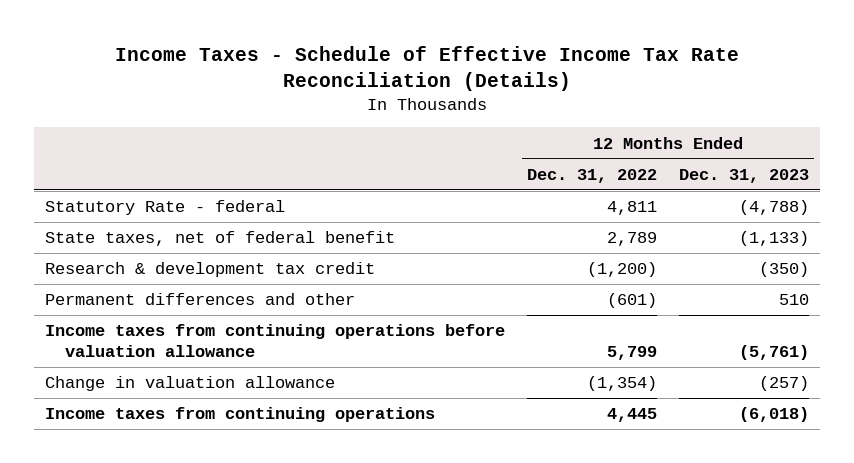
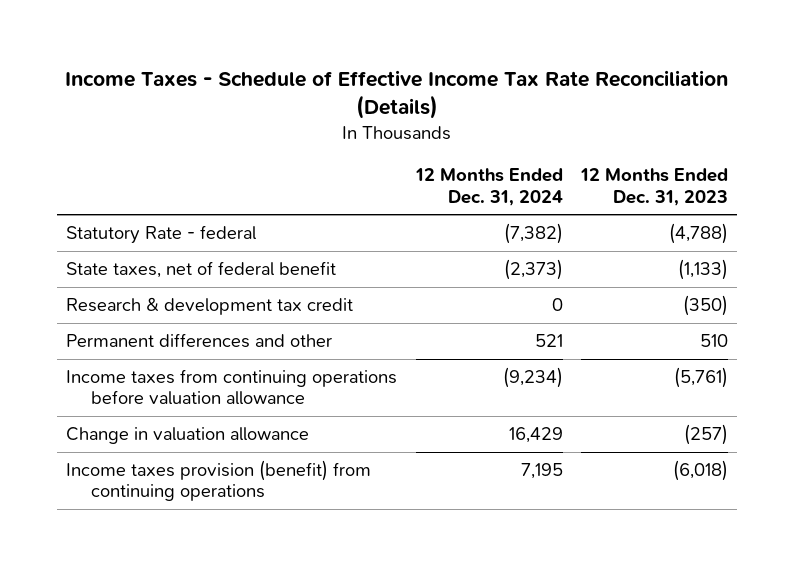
[527,168,658,183] Dec. 31, 2022 -> none
none -> [414,168,563,206] 12 Months Ended Dec. 31, 2024
[45,407,436,423] Income taxes from continuing operations -> [66,460,372,502] Income taxes provision (benefit) from continuing operations

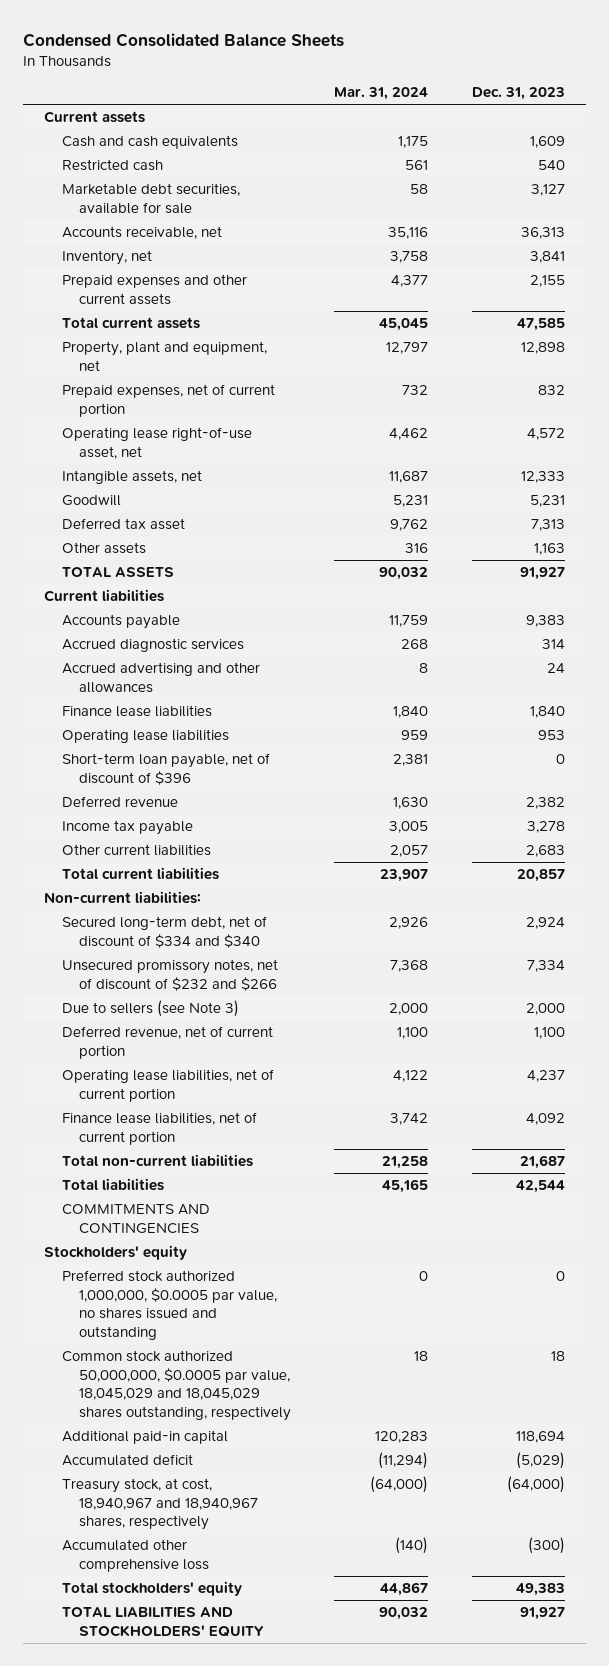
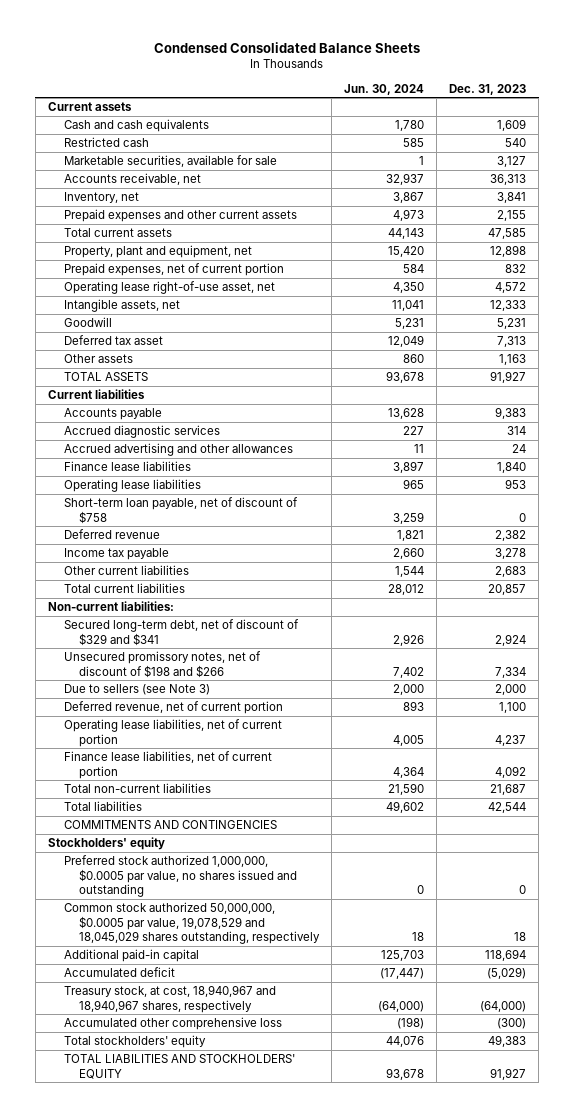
[334,87,429,101] Mar. 31, 2024 -> none
none -> [344,83,425,95] Jun. 30, 2024
[61,183,240,214] Marketable debt securities, available for sale -> [63,155,277,168] Marketable securities, available for sale
[61,753,270,785] Short-term loan payable, net of discount of $396 -> [63,497,298,524] Short-term loan payable, net of discount of $758
[61,916,267,948] Secured long-term debt, net of discount of $334 and $340 -> [63,619,299,646] Secured long-term debt, net of discount of $329 and $341
[61,959,278,991] Unsecured promissory notes, net of discount of $232 and $266 -> [63,651,261,678] Unsecured promissory notes, net of discount of $198 and $266
[61,1350,292,1421] Common stock authorized 50,000,000, $0.0005 par value, 18,045,029 and 18,045,029 shares outstanding, respectively -> [63,902,321,945] Common stock authorized 50,000,000, $0.0005 par value, 19,078,529 and 18,045,029 shares outstanding, respectively

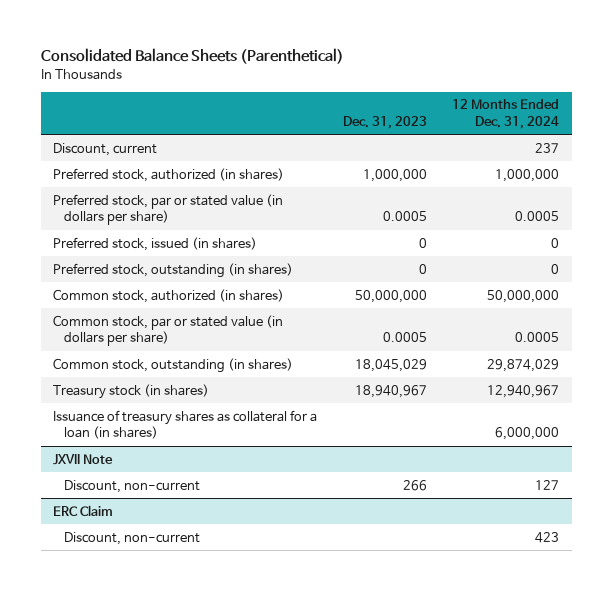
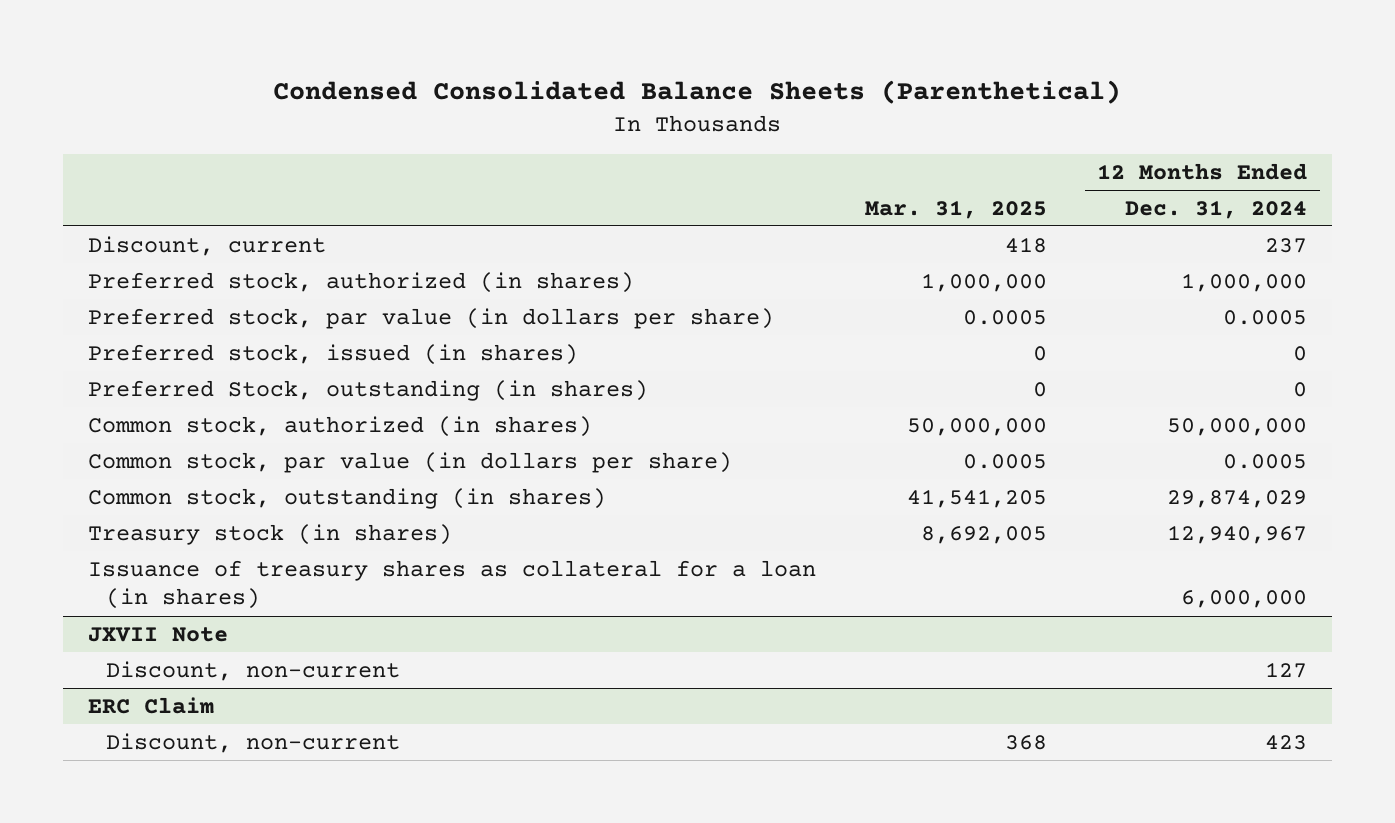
[40,47,344,64] Consolidated Balance Sheets (Parenthetical) -> [273,80,1122,105] Condensed Consolidated Balance Sheets (Parenthetical)
[342,116,427,130] Dec. 31, 2023 -> none
none -> [865,199,1048,219] Mar. 31, 2025
[53,193,284,226] Preferred stock, par or stated value (in dollars per share) -> [87,307,774,329] Preferred stock, par value (in dollars per share)
[53,262,294,278] Preferred stock, outstanding (in shares) -> [87,379,648,401] Preferred Stock, outstanding (in shares)
[53,314,284,347] Common stock, par or stated value (in dollars per share) -> [87,451,732,473] Common stock, par value (in dollars per share)

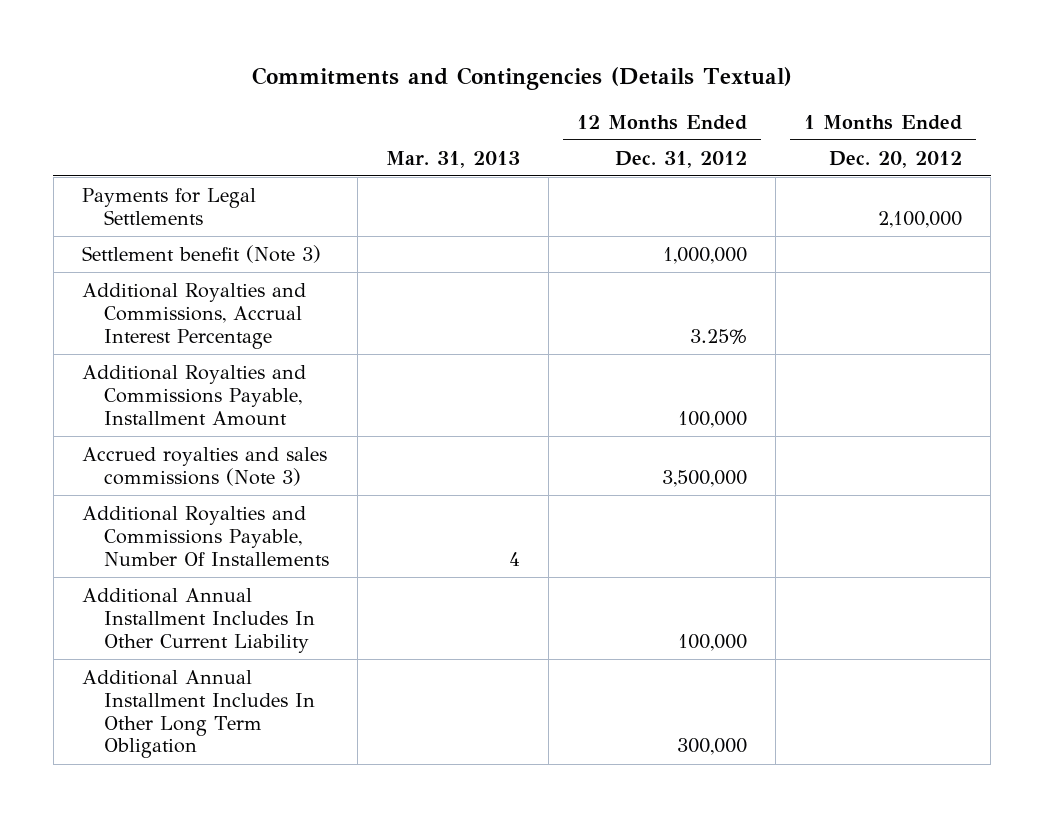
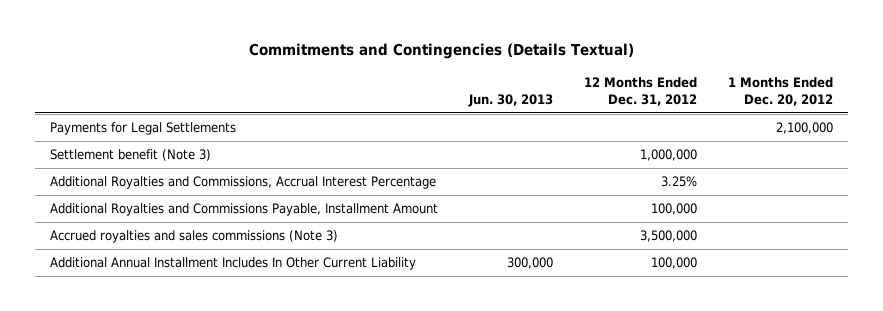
[385,150,520,168] Mar. 31, 2013 -> none
none -> [467,93,553,107] Jun. 30, 2013
[81,505,329,566] Additional Royalties and Commissions Payable, Number Of Installements -> none
[81,669,315,759] Additional Annual Installment Includes In Other Long Term Obligation -> none

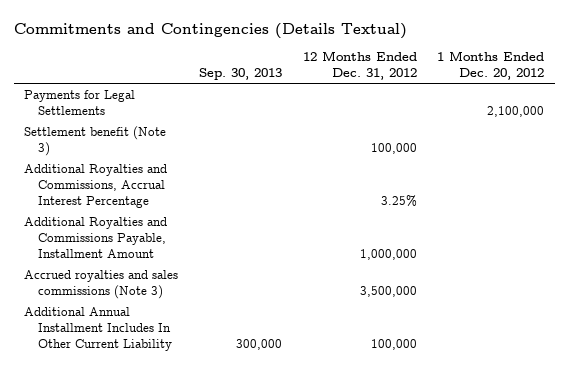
[467,93,553,107] Jun. 30, 2013 -> none
none -> [198,68,282,81] Sep. 30, 2013
[639,149,697,162] 1,000,000 -> [370,142,417,154] 100,000
[650,203,697,216] 100,000 -> [359,248,417,260] 1,000,000

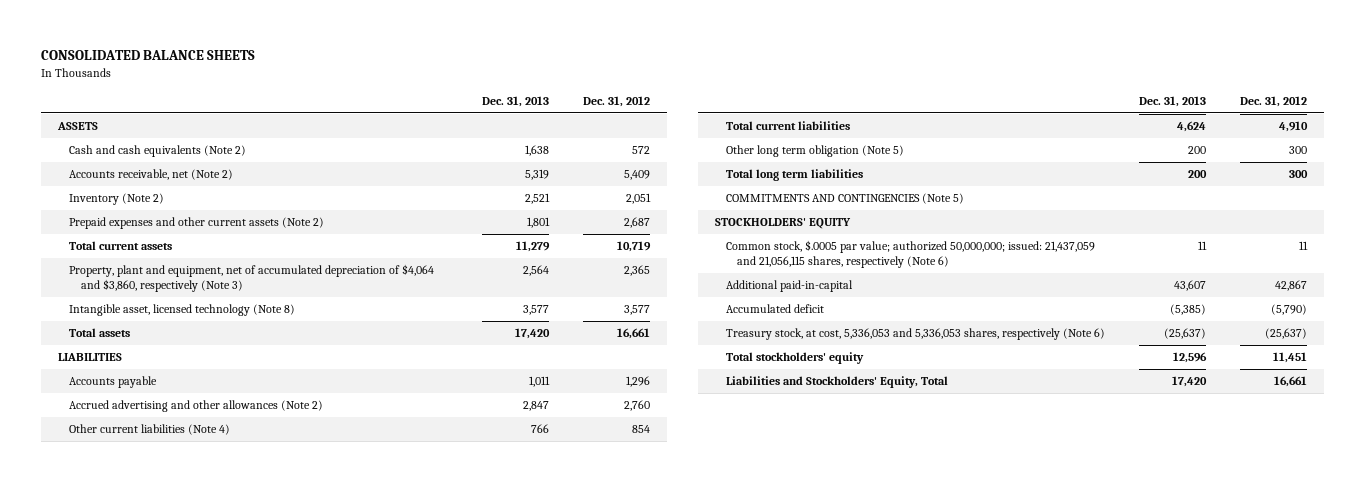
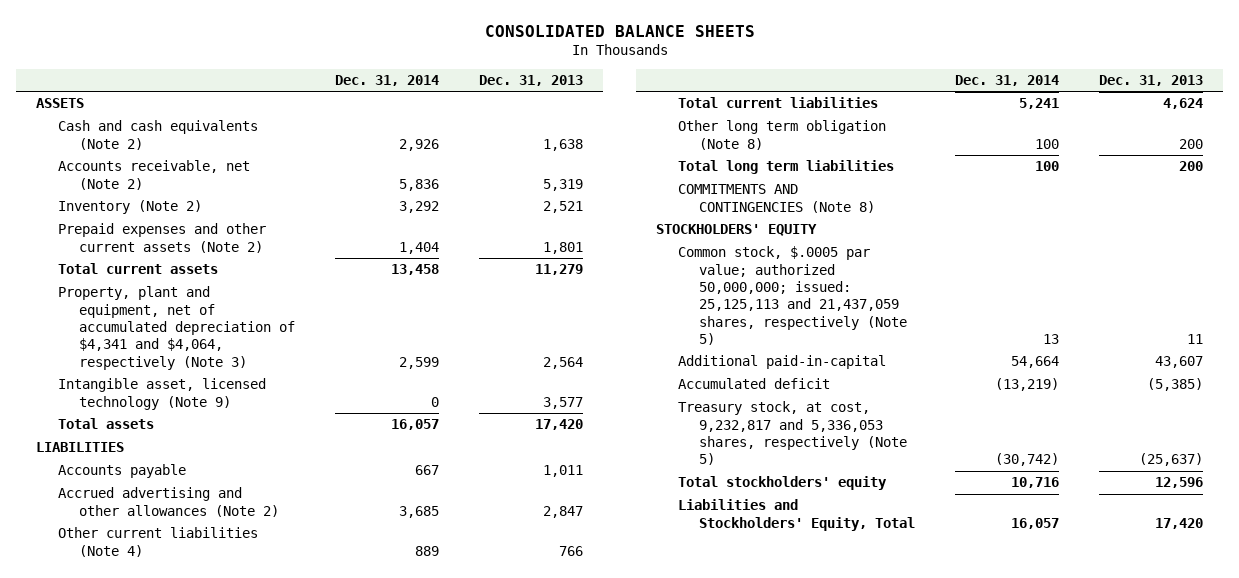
[583,95,651,107] Dec. 31, 2012 -> none
none -> [334,74,439,86] Dec. 31, 2014
[69,264,435,292] Property, plant and equipment, net of accumulated depreciation of $4,064 and $3,860, respectively (Note 3) -> [57,286,296,370] Property, plant and equipment, net of accumulated depreciation of $4,341 and $4,064, respectively (Note 3)
[69,304,296,317] Intangible asset, licensed technology (Note 8) -> [57,378,266,410] Intangible asset, licensed technology (Note 9)
[725,145,904,158] Other long term obligation (Note 5) -> [677,120,886,150] Other long term obligation (Note 8)
[725,193,964,205] COMMITMENTS AND CONTINGENCIES (Note 5) -> [677,184,876,213] COMMITMENTS AND CONTINGENCIES (Note 8)
[725,240,1095,268] Common stock, $.0005 par value; authorized 50,000,000; issued: 21,437,059 and 21,056,115 shares, respectively (Note 6) -> [677,246,908,345] Common stock, $.0005 par value; authorized 50,000,000; issued: 25,125,113 and 21,437,059 shares, respectively (Note 5)
[725,328,1105,341] Treasury stock, at cost, 5,336,053 and 5,336,053 shares, respectively (Note 6) -> [677,401,908,466] Treasury stock, at cost, 9,232,817 and 5,336,053 shares, respectively (Note 5)

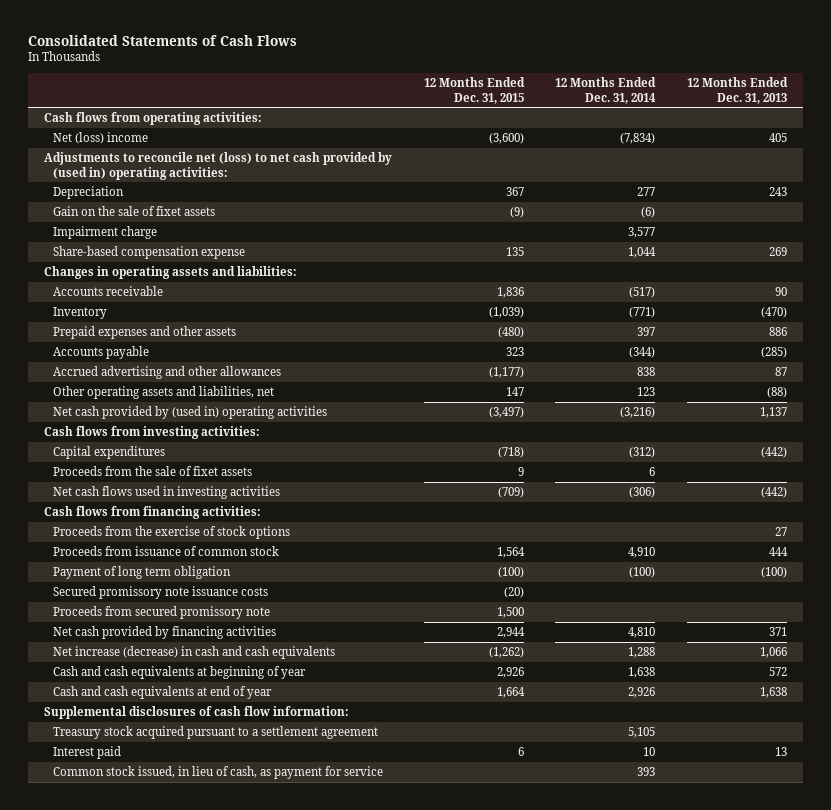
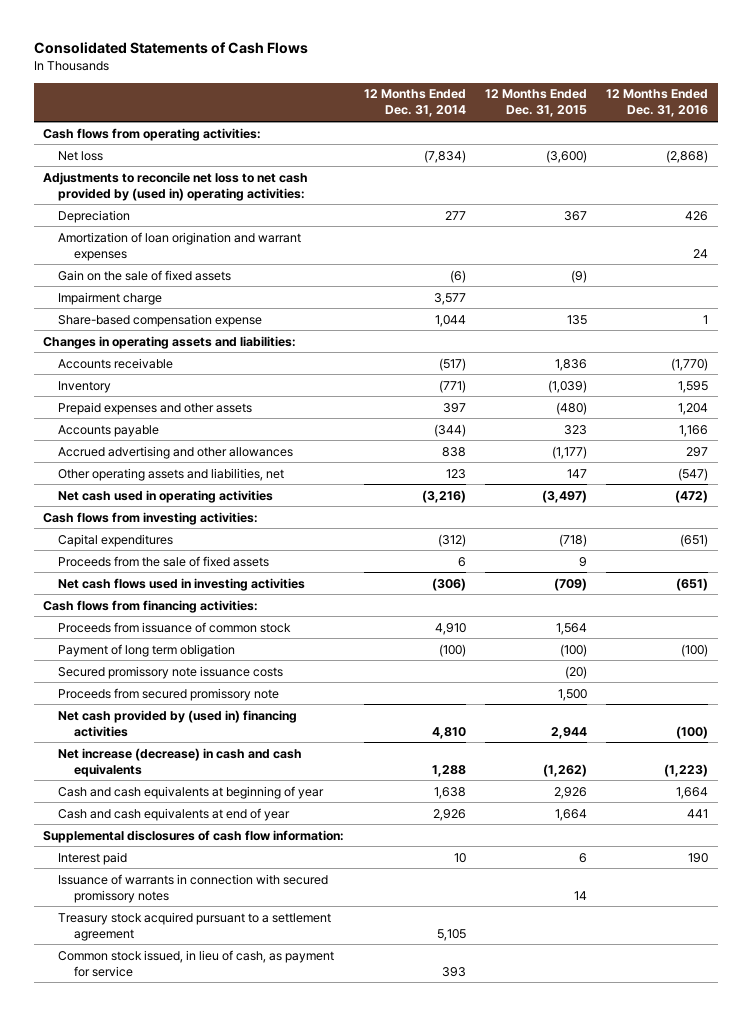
[686,76,788,104] 12 Months Ended Dec. 31, 2013 -> none
none -> [605,89,708,118] 12 Months Ended Dec. 31, 2016
[53,131,149,144] Net (loss) income -> [58,150,104,161] Net loss
[43,151,392,180] Adjustments to reconcile net (loss) to net cash provided by (used in) operating activities: -> [43,171,309,201] Adjustments to reconcile net loss to net cash provided by (used in) operating activities:
none -> [58,231,302,261] Amortization of loan origination and warrant expenses
[53,205,216,216] Gain on the sale of fixet assets -> [58,269,232,281] Gain on the sale of fixed assets
[53,405,328,419] Net cash provided by (used in) operating activities -> [58,489,274,503] Net cash used in operating activities
[53,465,253,476] Proceeds from the sale of fixet assets -> [58,555,270,567] Proceeds from the sale of fixed assets
[53,525,291,539] Proceeds from the exercise of stock options -> none
[53,625,277,639] Net cash provided by financing activities -> [58,709,298,737] Net cash provided by (used in) financing activities
none -> [58,873,329,903] Issuance of warrants in connection with secured promissory notes
[53,725,379,739] Treasury stock acquired pursuant to a settlement agreement -> [58,911,332,941] Treasury stock acquired pursuant to a settlement agreement

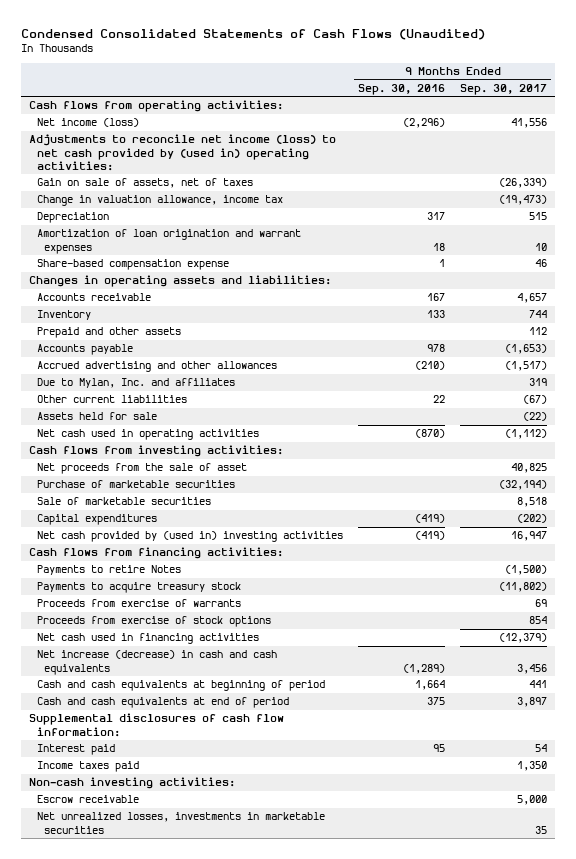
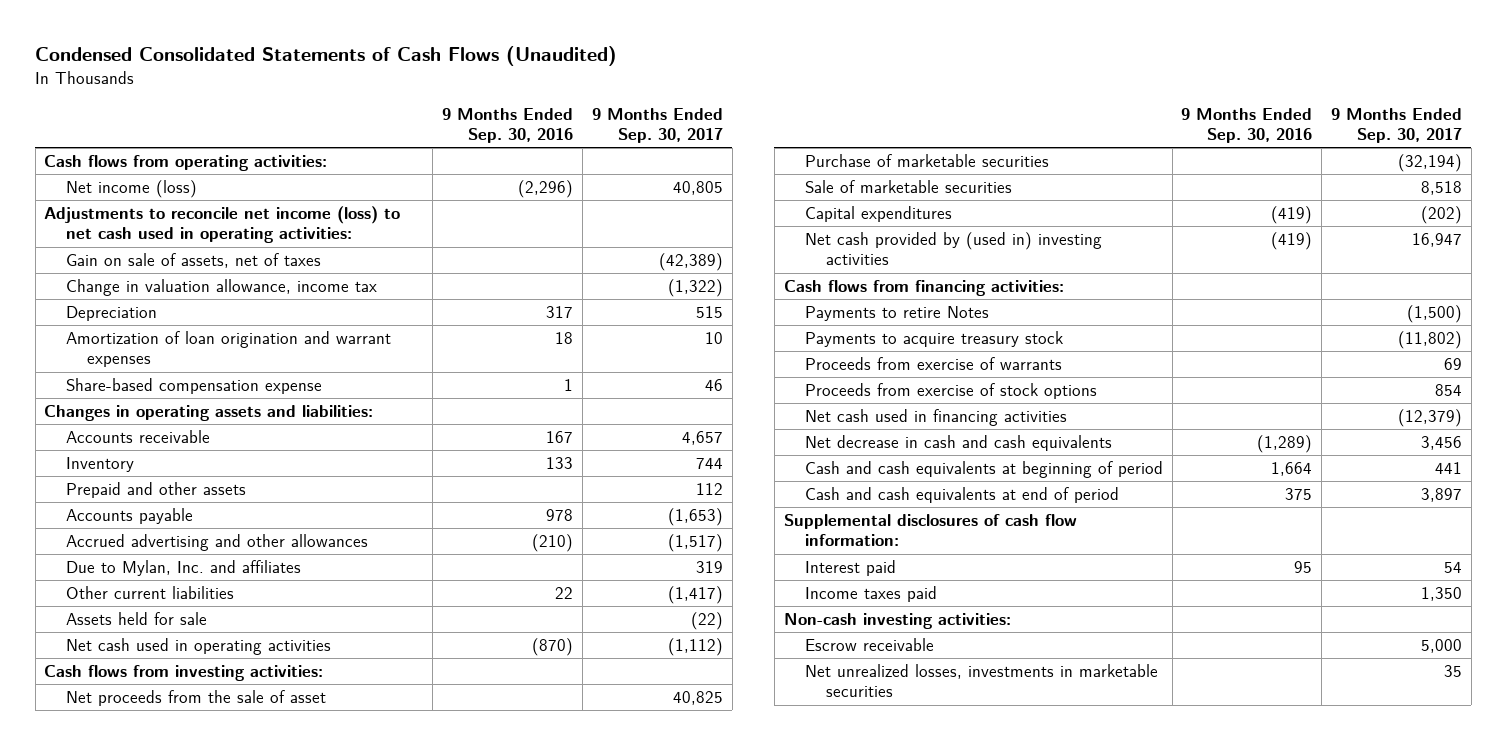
[511,118,548,129] 41,556 -> [672,181,723,196] 40,805
[29,134,337,172] Adjustments to reconcile net income (loss) to net cash provided by (used in) operating activities: -> [44,206,401,244] Adjustments to reconcile net income (loss) to net cash used in operating activities:
[499,178,548,189] (26,339) -> [658,253,723,272] (42,389)
[499,195,548,206] (19,473) -> [667,279,723,298] (1,322)
[523,395,548,405] (67) -> [667,586,723,605] (1,417)
[36,650,277,675] Net increase (decrease) in cash and cash equivalents -> [804,435,1112,452] Net decrease in cash and cash equivalents

